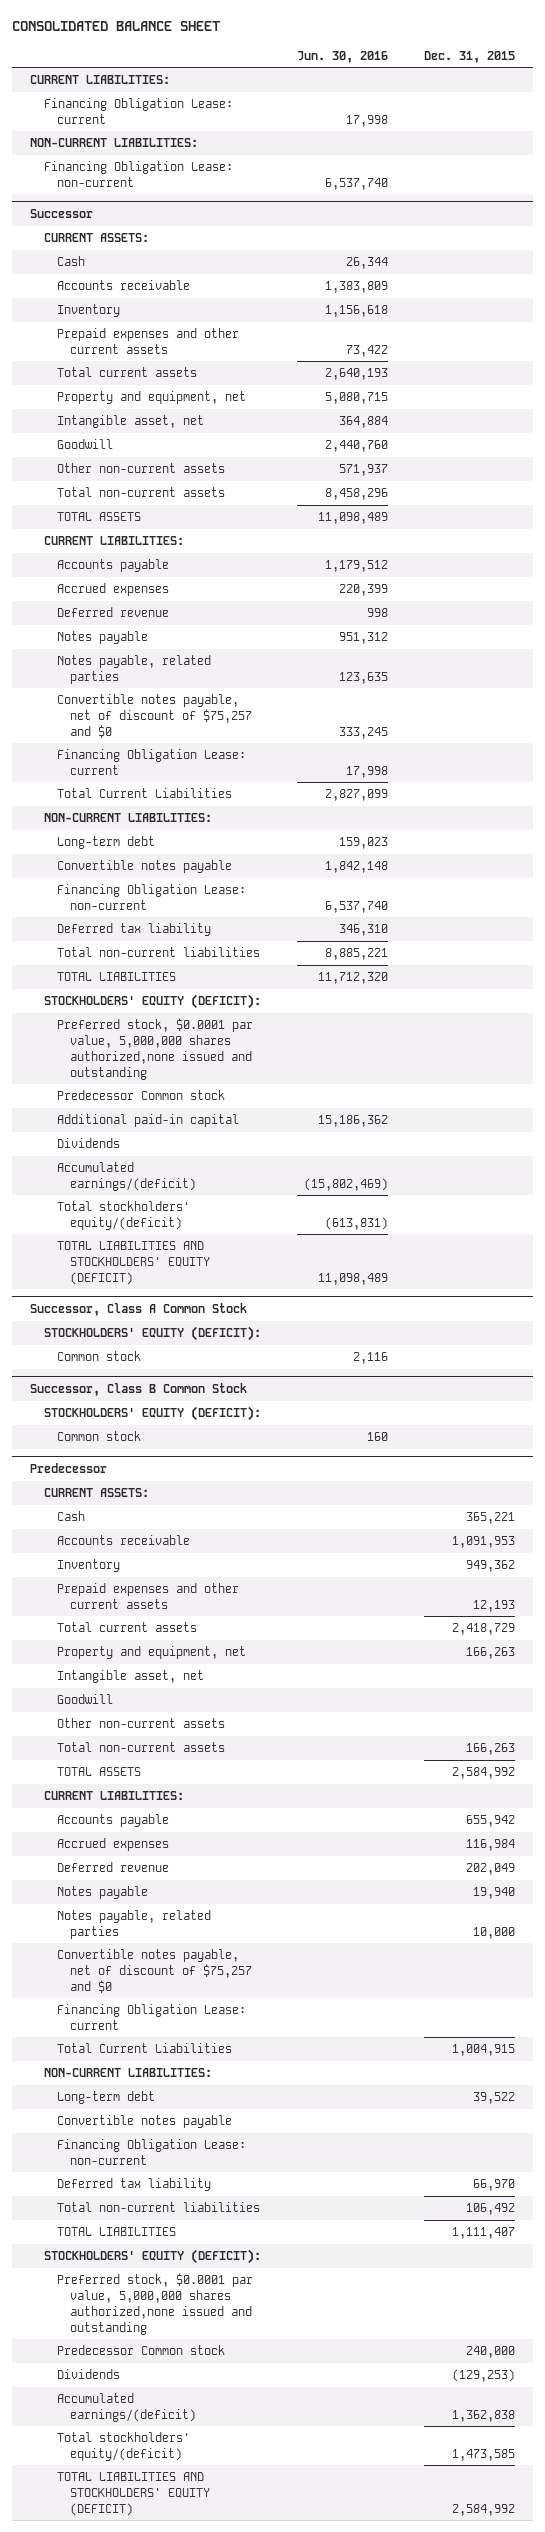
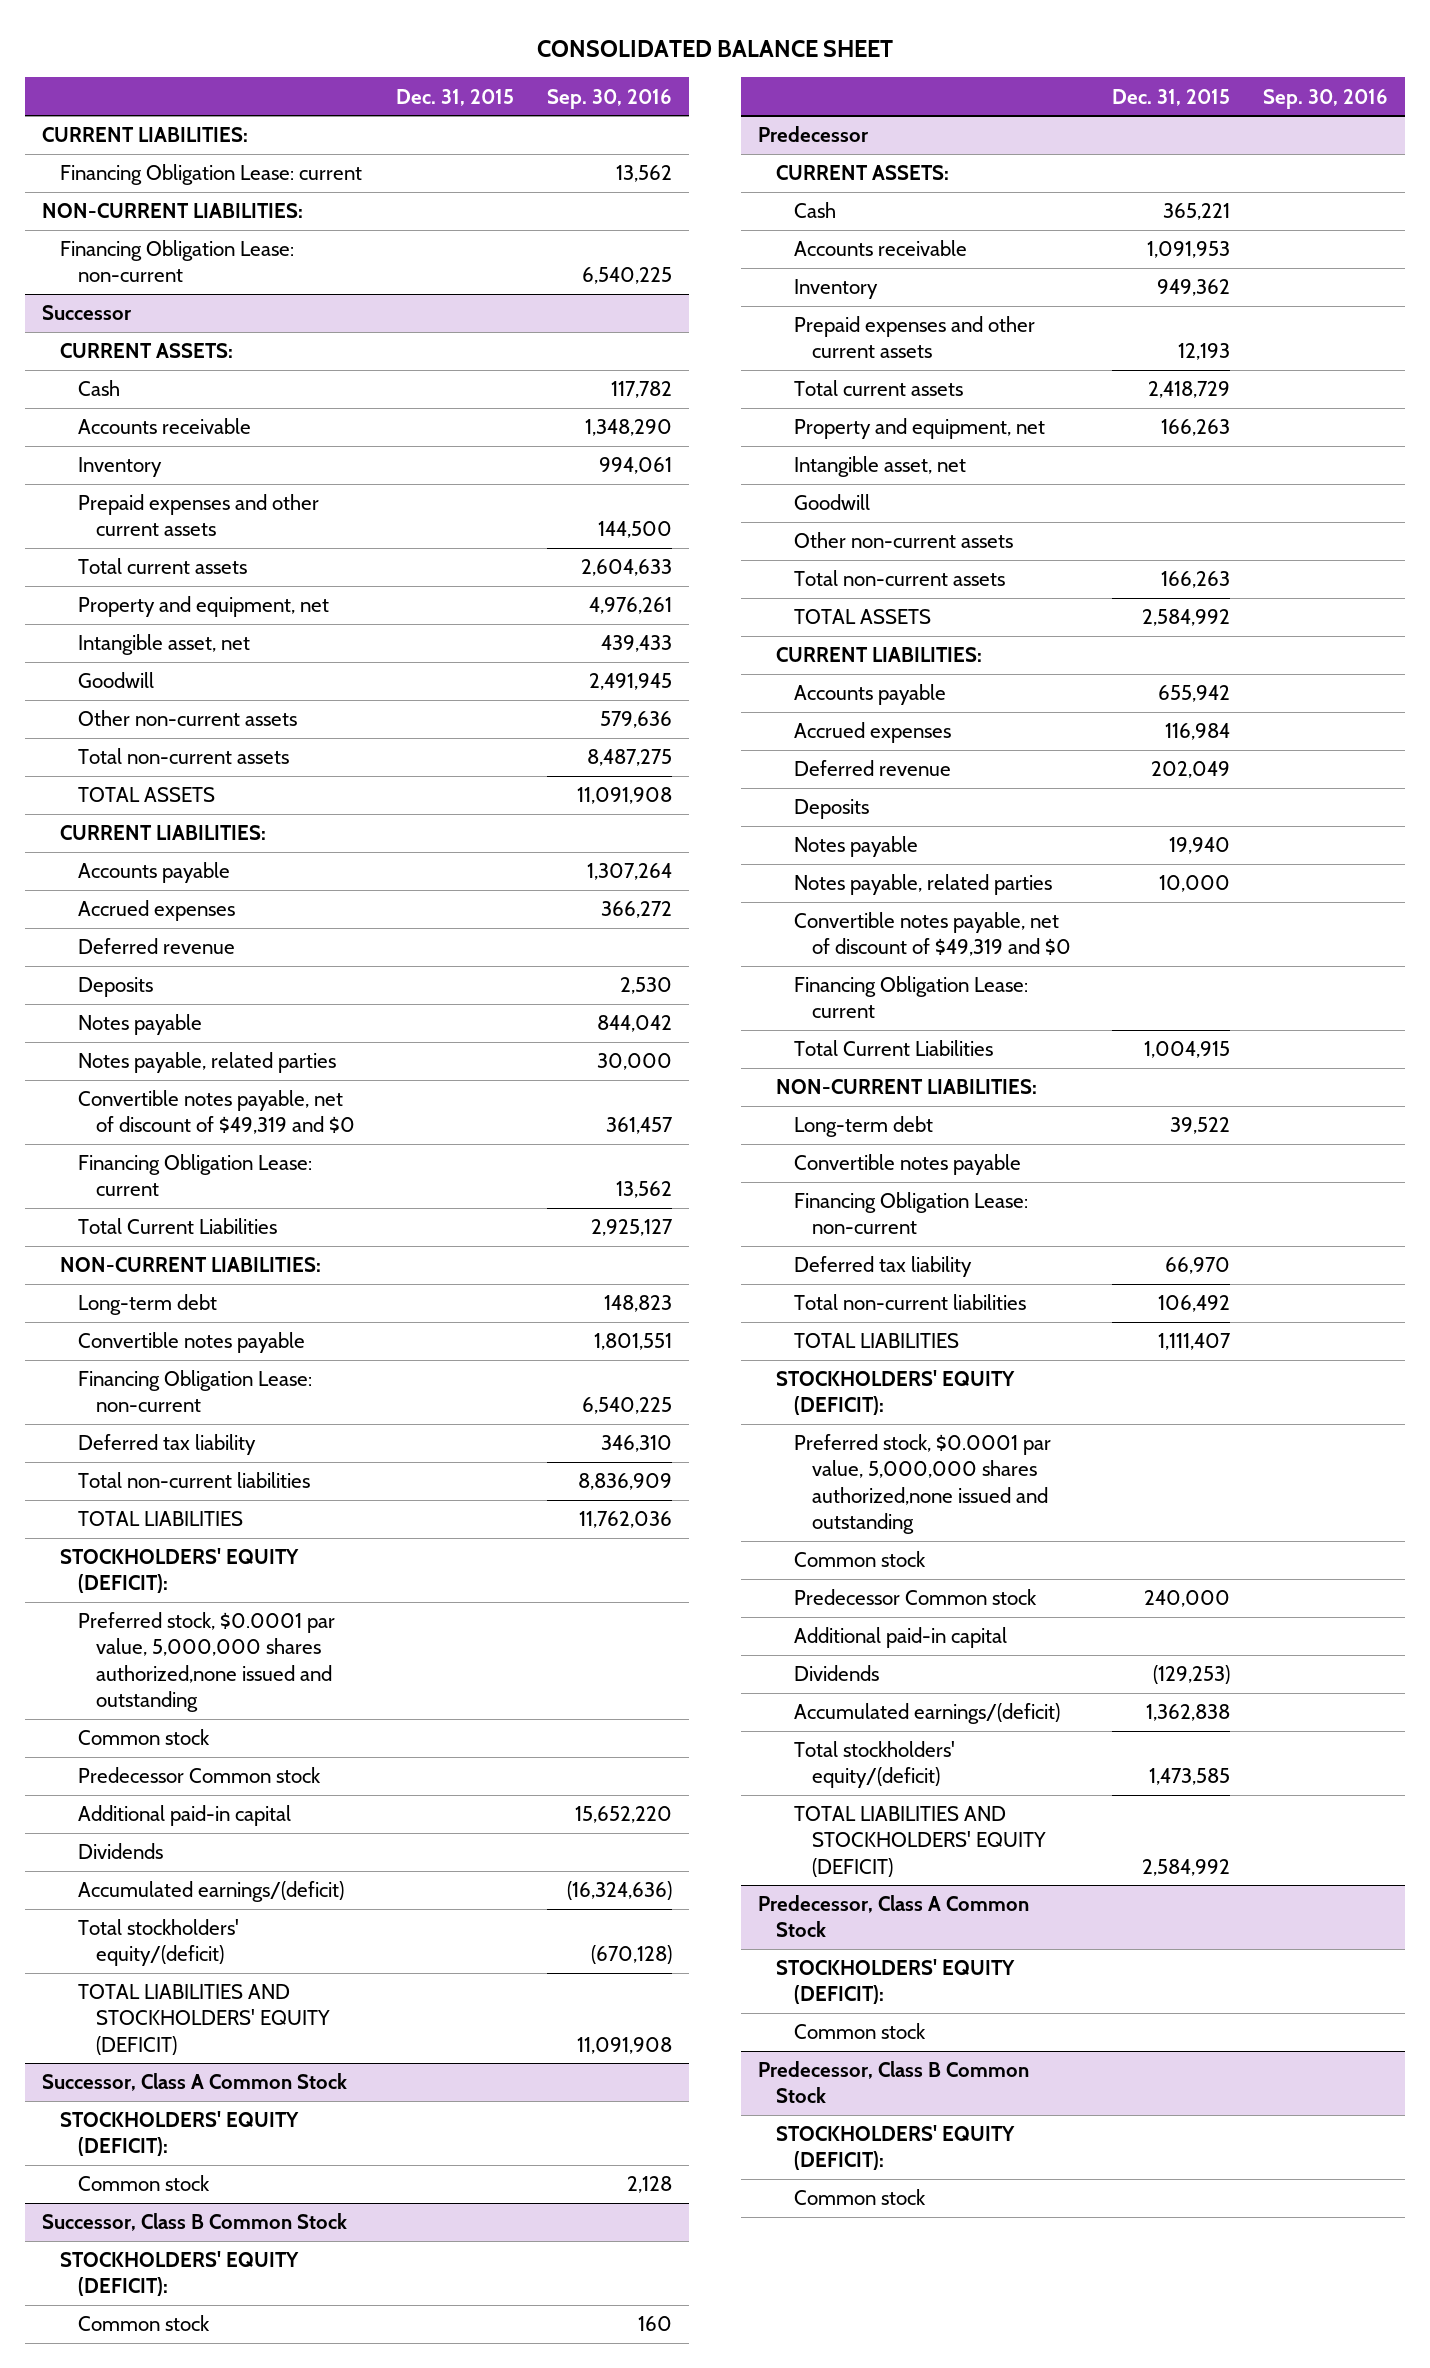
[296,50,388,63] Jun. 30, 2016 -> none
none -> [547,88,673,109] Sep. 30, 2016
none -> [77,977,153,998] Deposits
[56,694,253,738] Convertible notes payable, net of discount of $75,257 and $0 -> [77,1090,356,1135] Convertible notes payable, net of discount of $49,319 and $0
none -> [77,1729,210,1746] Common stock
none -> [793,799,869,820] Deposits
[56,1949,253,1993] Convertible notes payable, net of discount of $75,257 and $0 -> [793,912,1071,957] Convertible notes payable, net of discount of $49,319 and $0
none -> [793,1551,926,1568] Common stock
none -> [793,1627,1007,1649] Additional paid-in capital
none -> [757,1895,1029,1938] Predecessor, Class A Common Stock
none -> [775,1959,1015,2005] STOCKHOLDERS' EQUITY (DEFICIT):
none -> [793,2023,926,2040] Common stock
none -> [757,2061,1029,2104] Predecessor, Class B Common Stock
none -> [775,2125,1015,2171] STOCKHOLDERS' EQUITY (DEFICIT):
none -> [793,2189,926,2206] Common stock

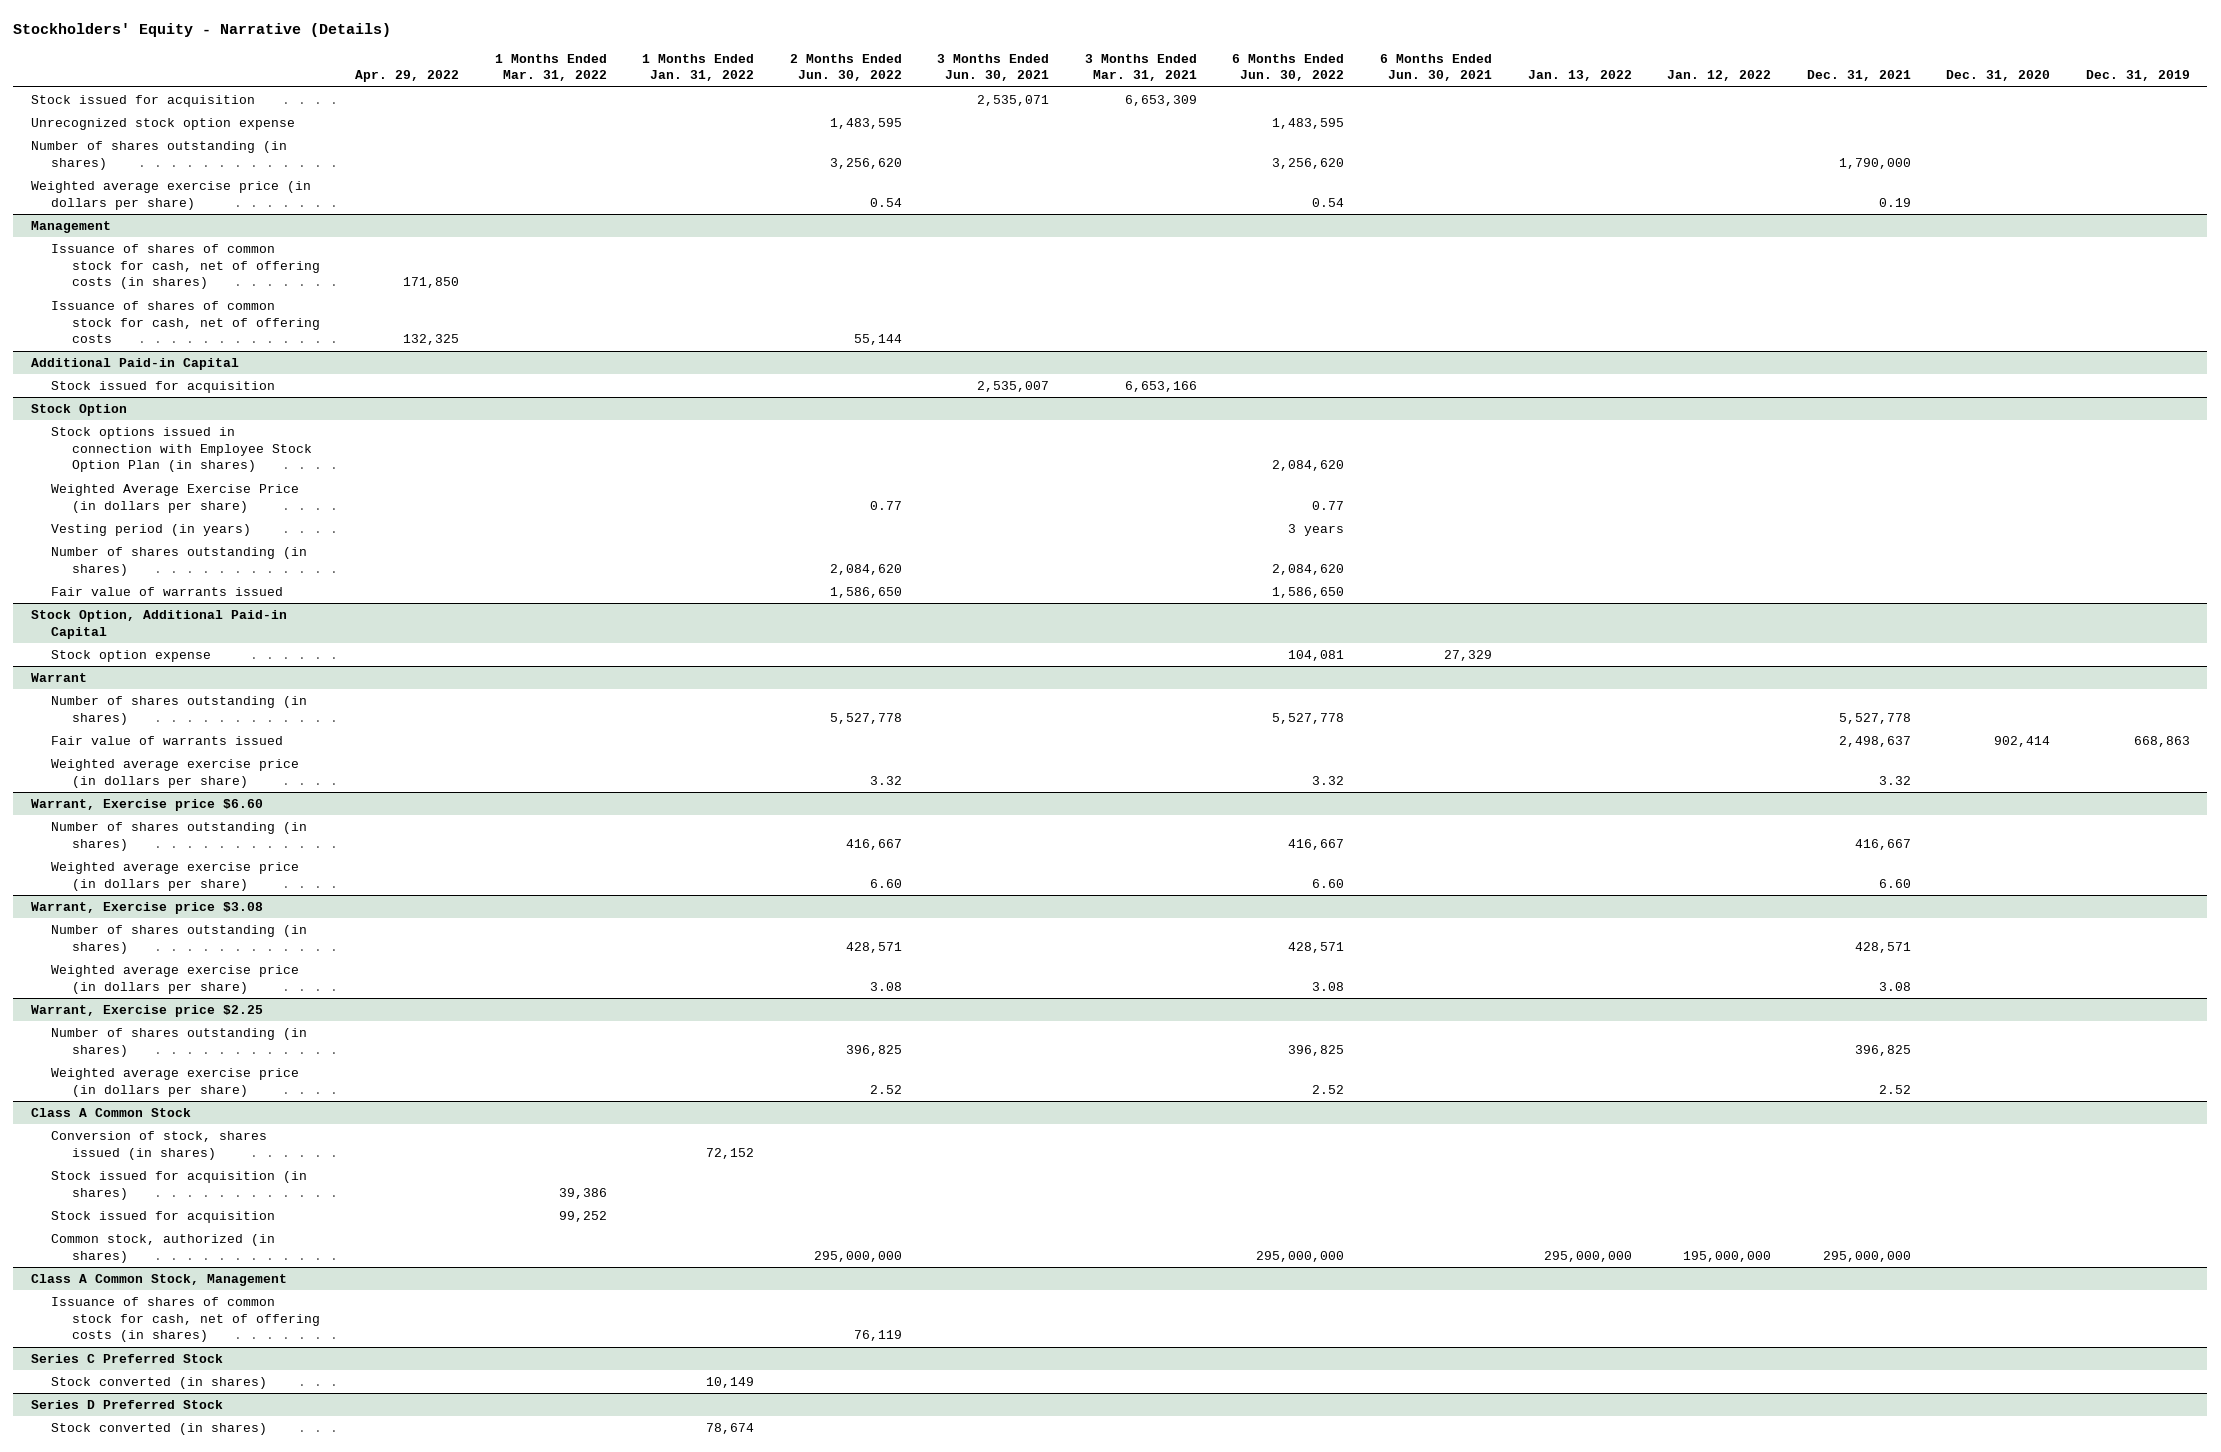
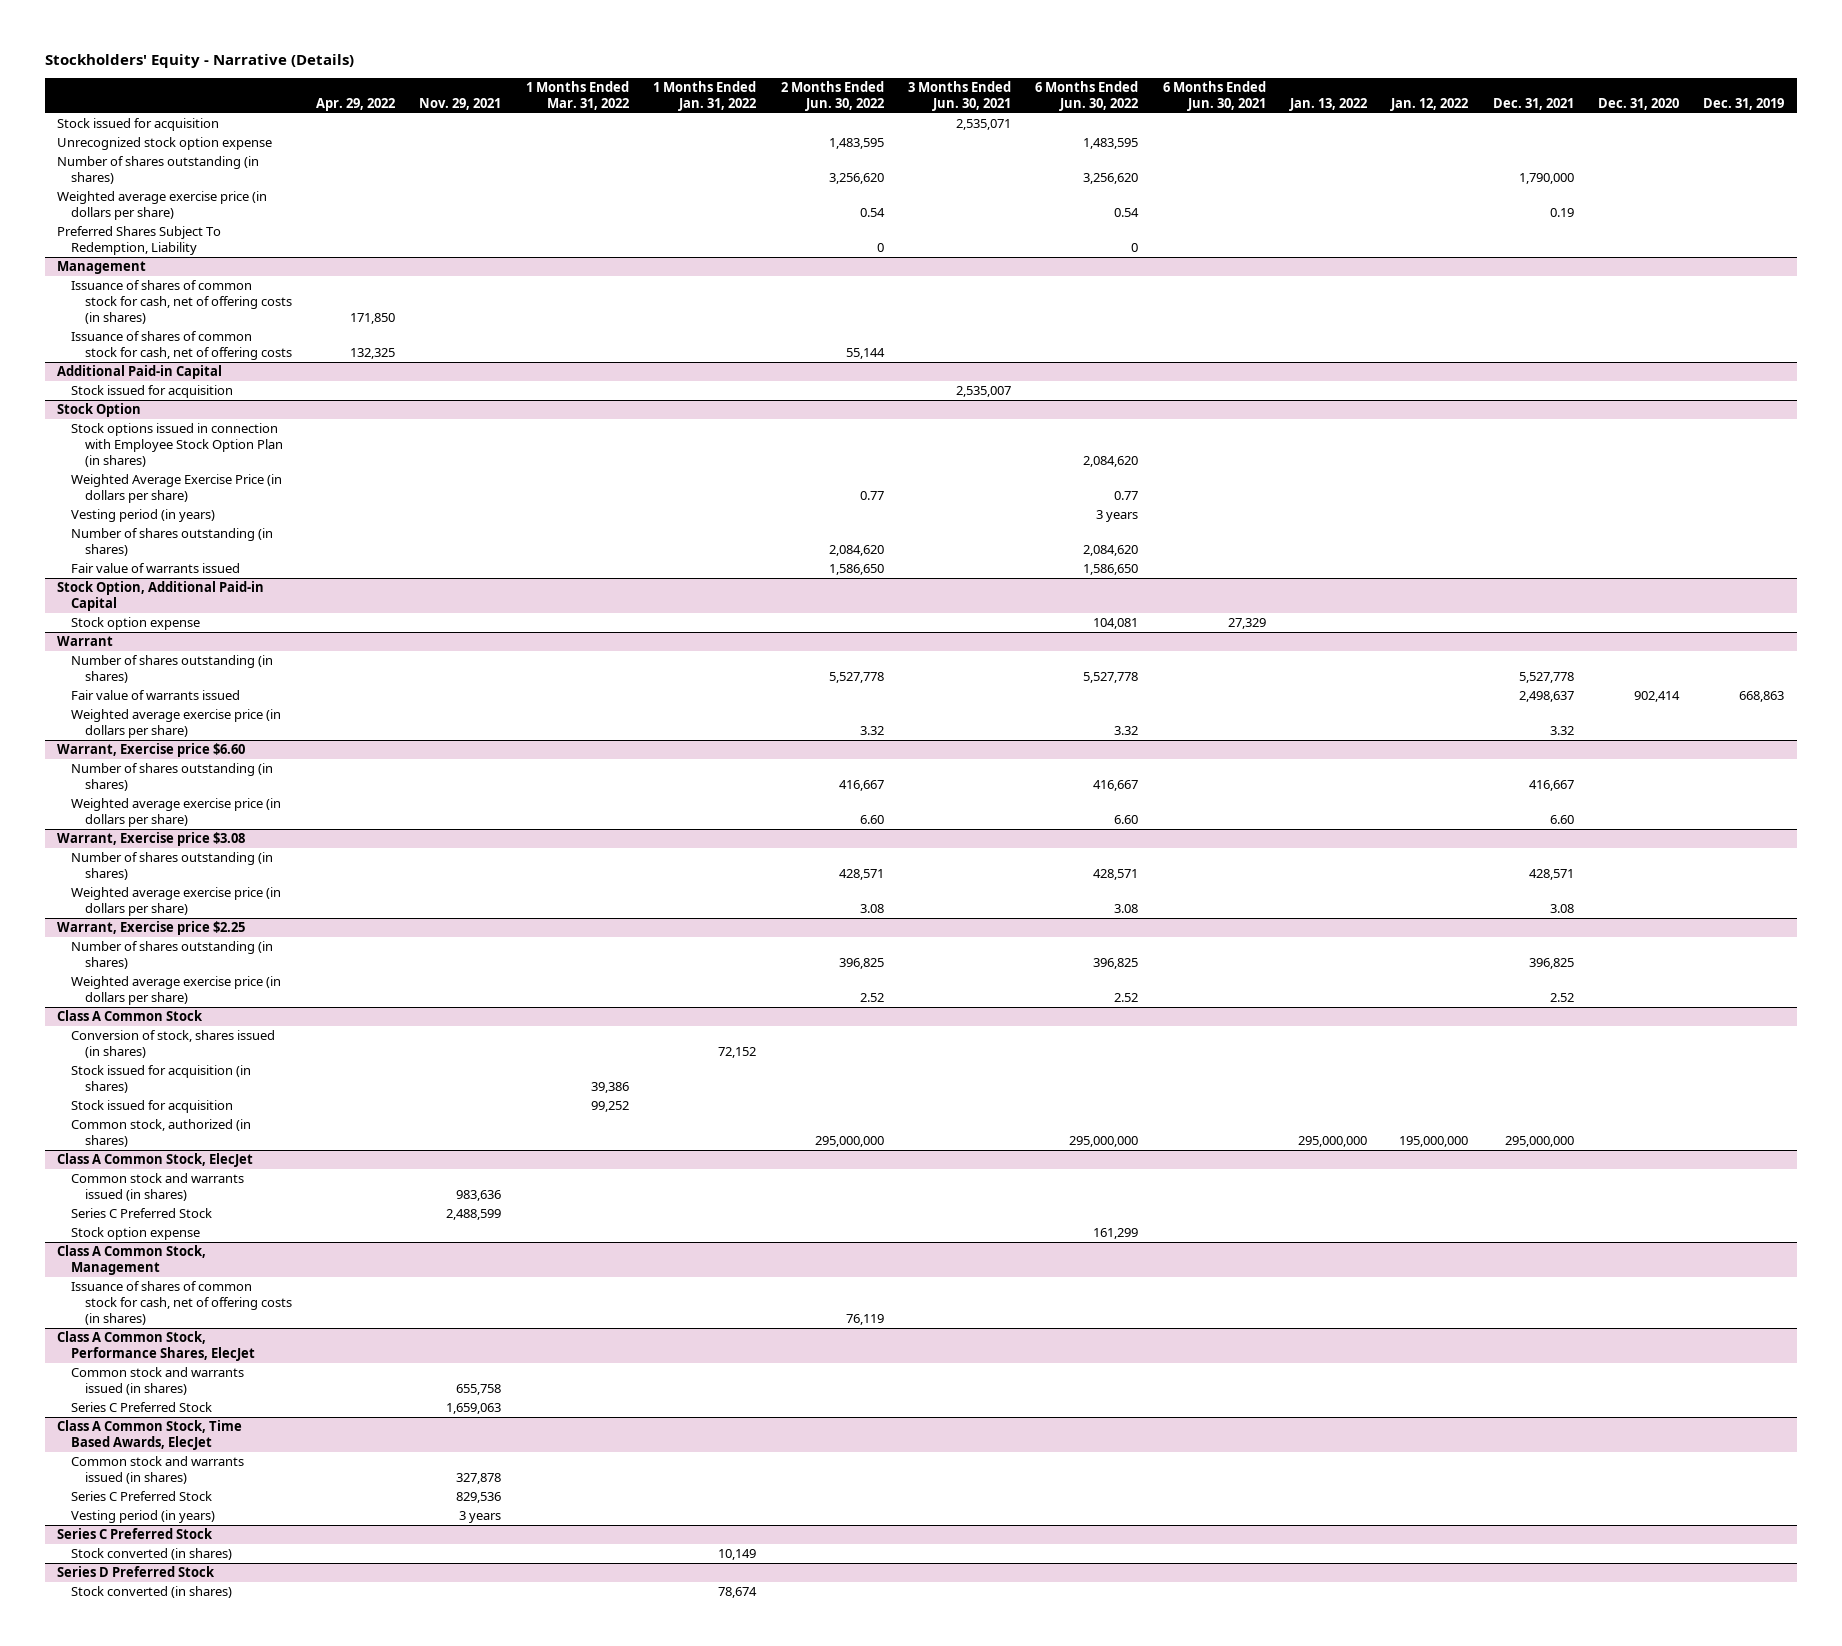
[1084,53,1197,82] 3 Months Ended Mar. 31, 2021 -> none
none -> [419,97,502,110] Nov. 29, 2021
none -> [57,226,222,255] Preferred Shares Subject To Redemption, Liability
none -> [57,1153,254,1168] Class A Common Stock, ElecJet
none -> [70,1173,244,1201] Common stock and warrants issued (in shares)
none -> [70,1208,212,1219] Series C Preferred Stock
none -> [70,1227,200,1241] Stock option expense
none -> [57,1331,255,1361] Class A Common Stock, Performance Shares, ElecJet
none -> [70,1367,244,1395] Common stock and warrants issued (in shares)
none -> [70,1402,212,1413] Series C Preferred Stock
none -> [57,1420,243,1450] Class A Common Stock, Time Based Awards, ElecJet
none -> [70,1456,244,1484] Common stock and warrants issued (in shares)
none -> [70,1491,212,1502] Series C Preferred Stock
none -> [70,1510,215,1524] Vesting period (in years)

